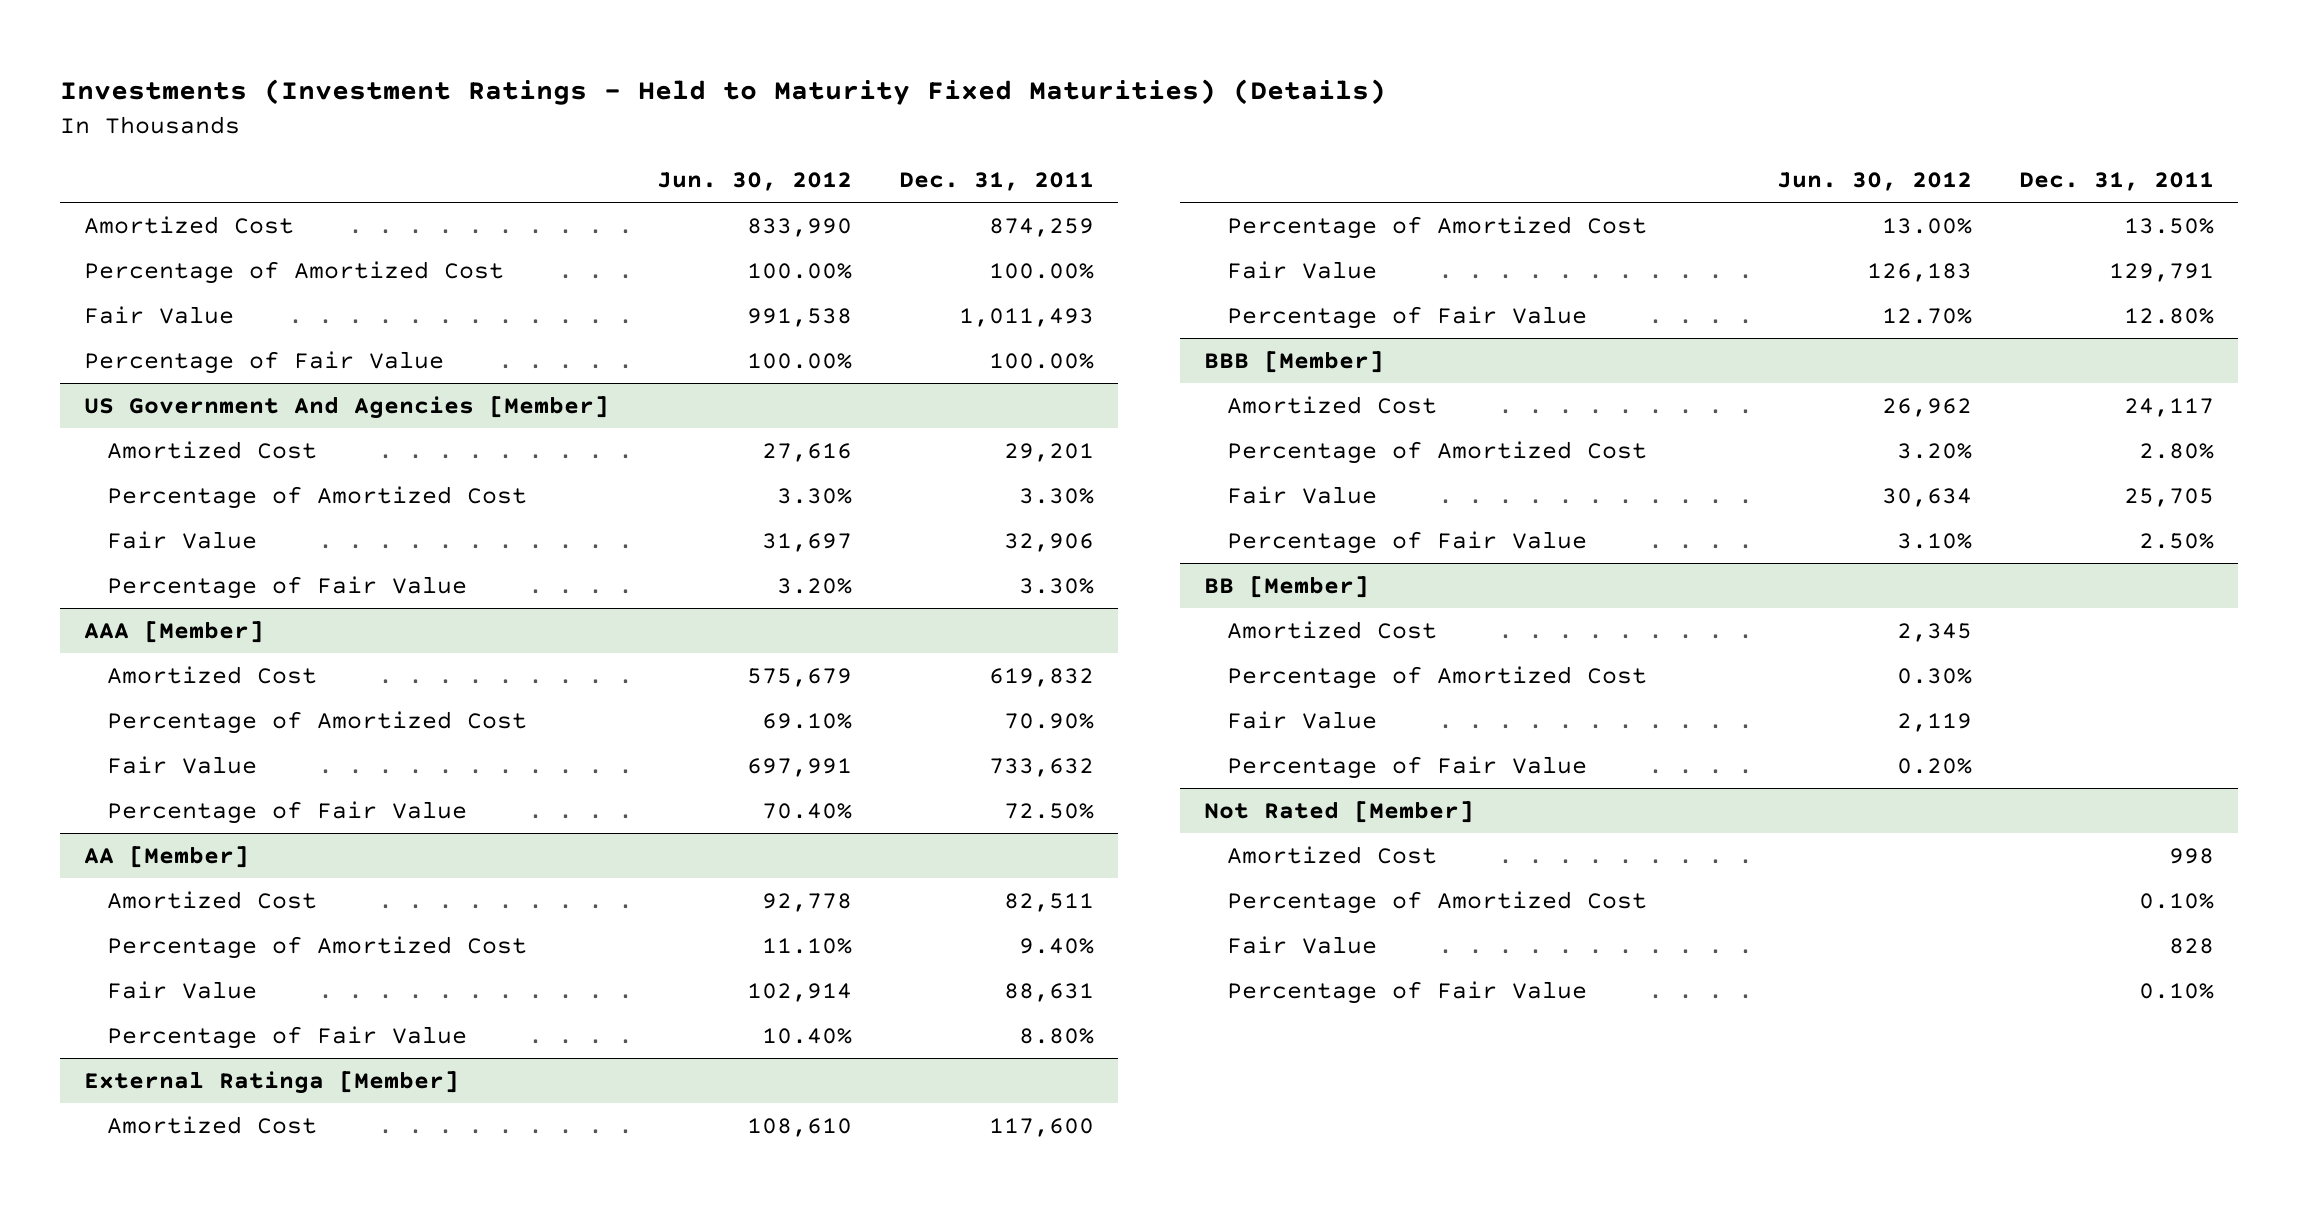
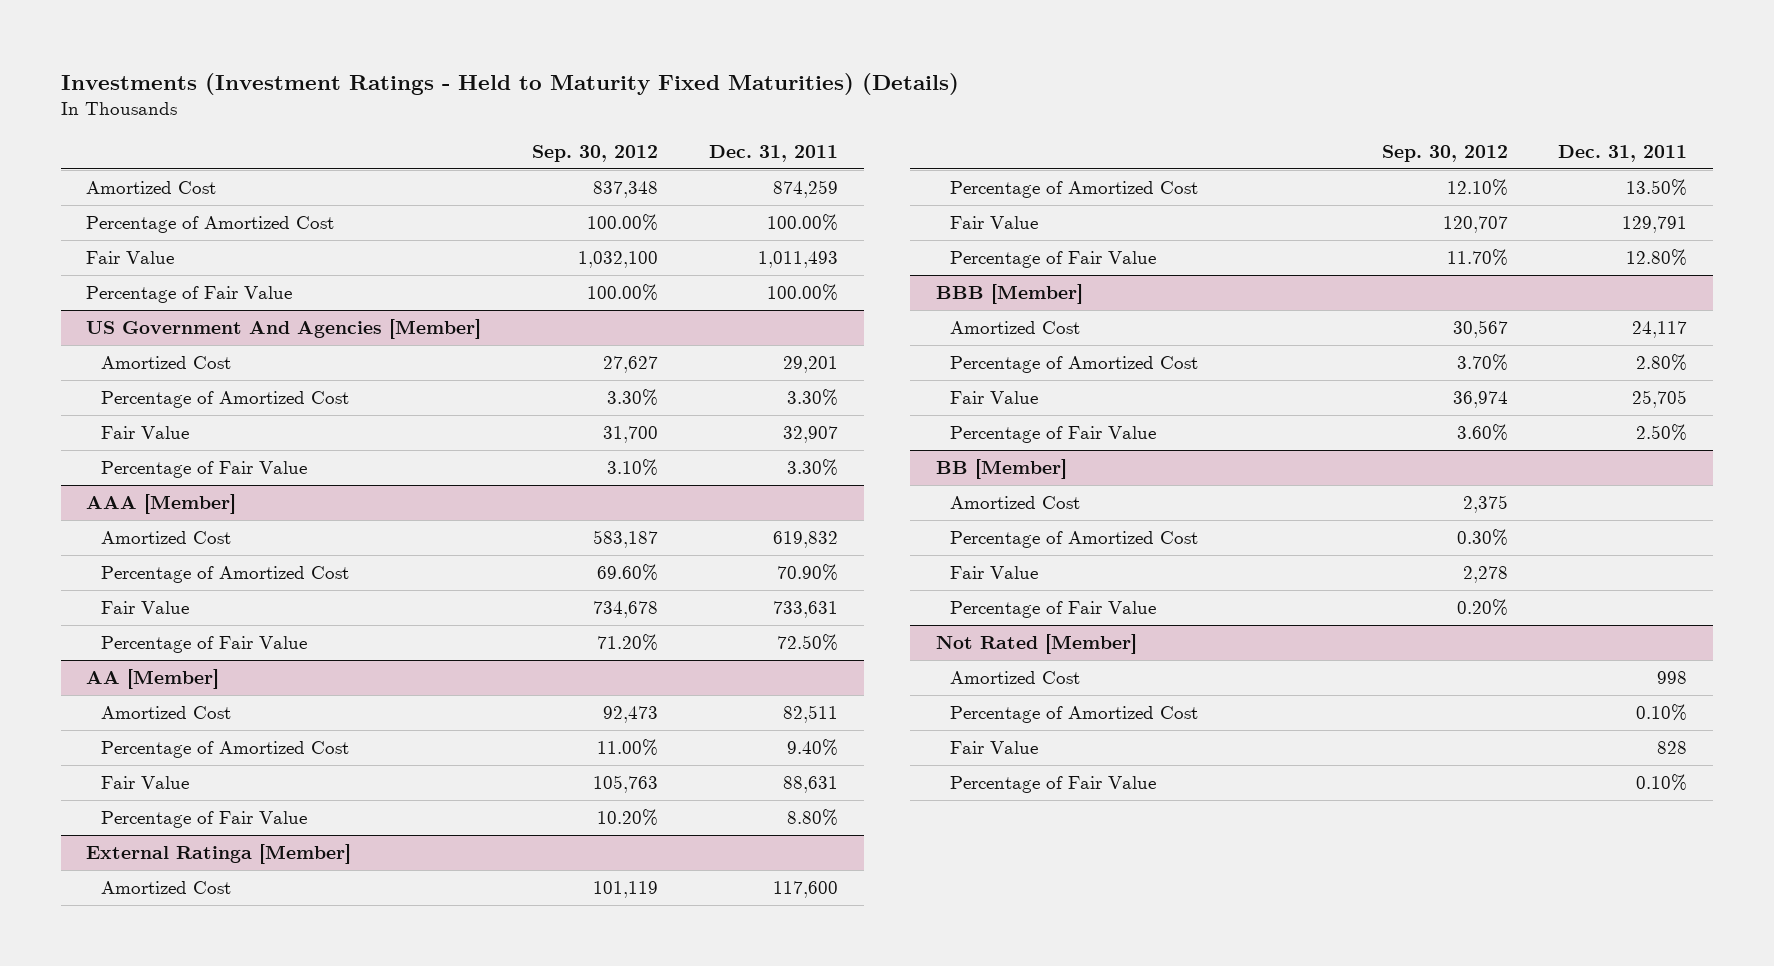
[656,172,852,192] Jun. 30, 2012 -> none
none -> [532,144,659,162] Sep. 30, 2012
[1004,532,1095,552] 32,906 -> [783,425,839,443] 32,907
[989,757,1095,777] 733,632 -> [773,600,839,618] 733,631

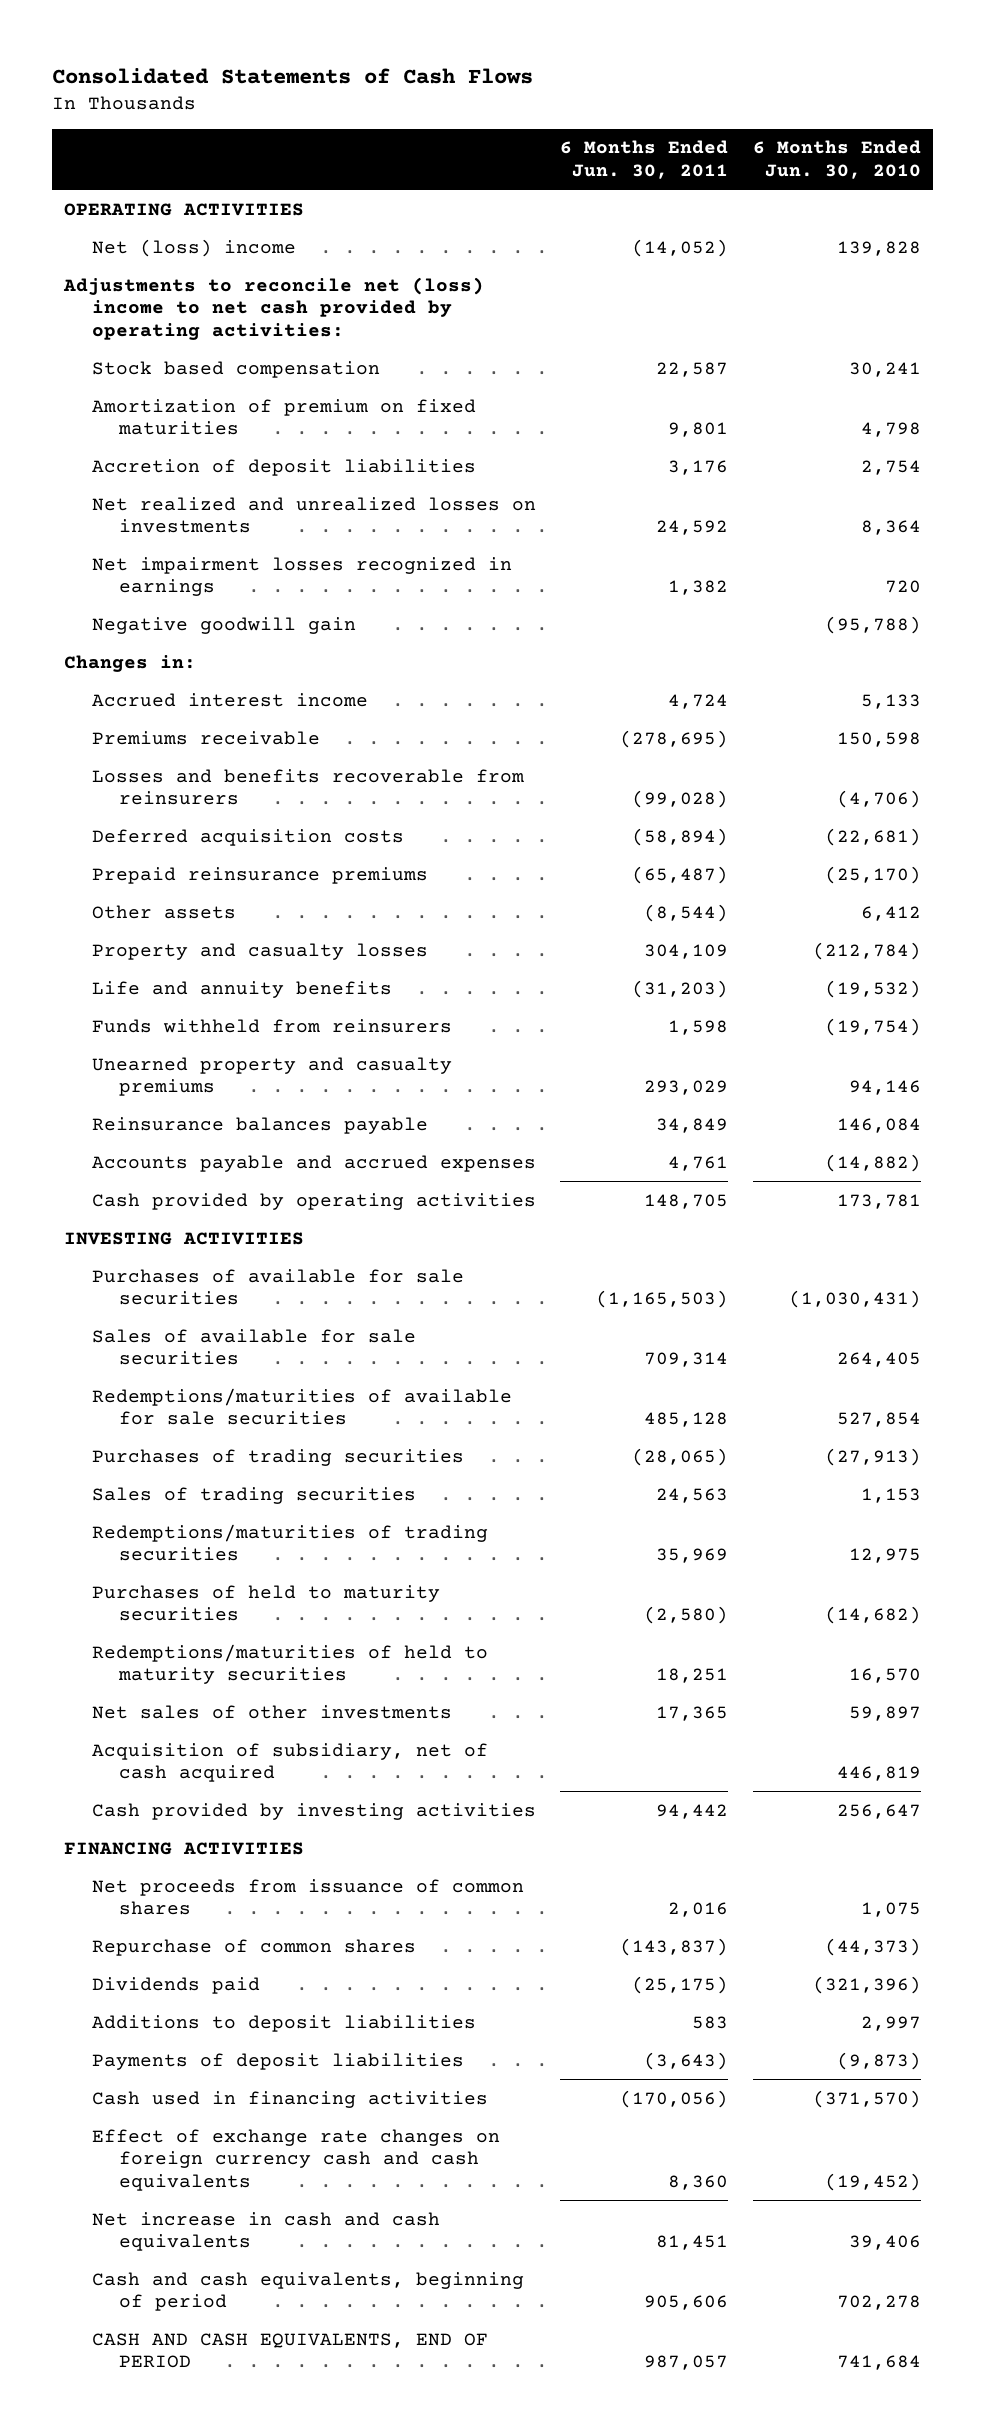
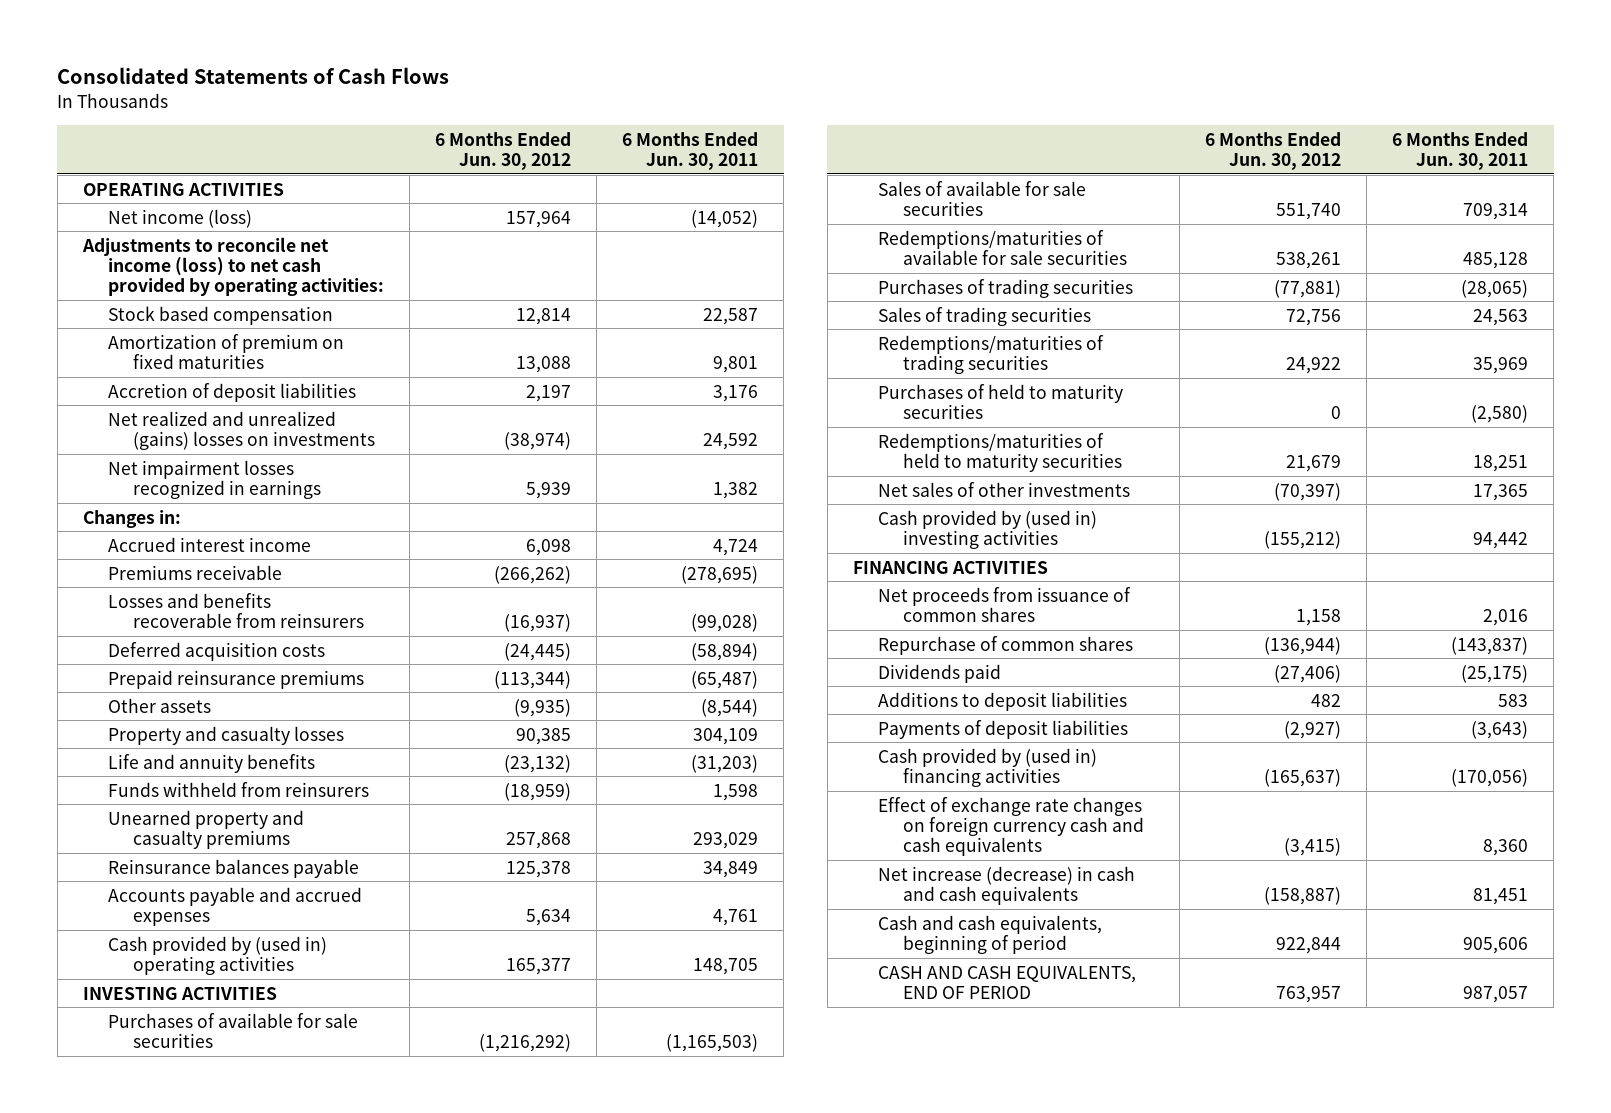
[752,140,921,180] 6 Months Ended Jun. 30, 2010 -> none
none -> [435,131,572,170] 6 Months Ended Jun. 30, 2012
[91,238,296,257] Net (loss) income -> [107,208,252,228] Net income (loss)
[63,276,485,341] Adjustments to reconcile net (loss) income to net cash provided by operating activities: -> [81,236,384,297] Adjustments to reconcile net income (loss) to net cash provided by operating activities:
[91,496,536,534] Net realized and unrealized losses on investments -> [107,410,375,450] Net realized and unrealized (gains) losses on investments
[91,616,356,634] Negative goodwill gain -> none
[91,1192,536,1210] Cash provided by operating activities -> [107,935,327,975] Cash provided by (used in) operating activities
[91,1742,488,1783] Acquisition of subsidiary, net of cash acquired -> none
[91,1802,536,1820] Cash provided by investing activities -> [877,509,1097,549] Cash provided by (used in) investing activities
[91,2090,488,2108] Cash used in financing activities -> [877,747,1097,787] Cash provided by (used in) financing activities
[91,2211,440,2252] Net increase in cash and cash equivalents -> [877,865,1135,905] Net increase (decrease) in cash and cash equivalents

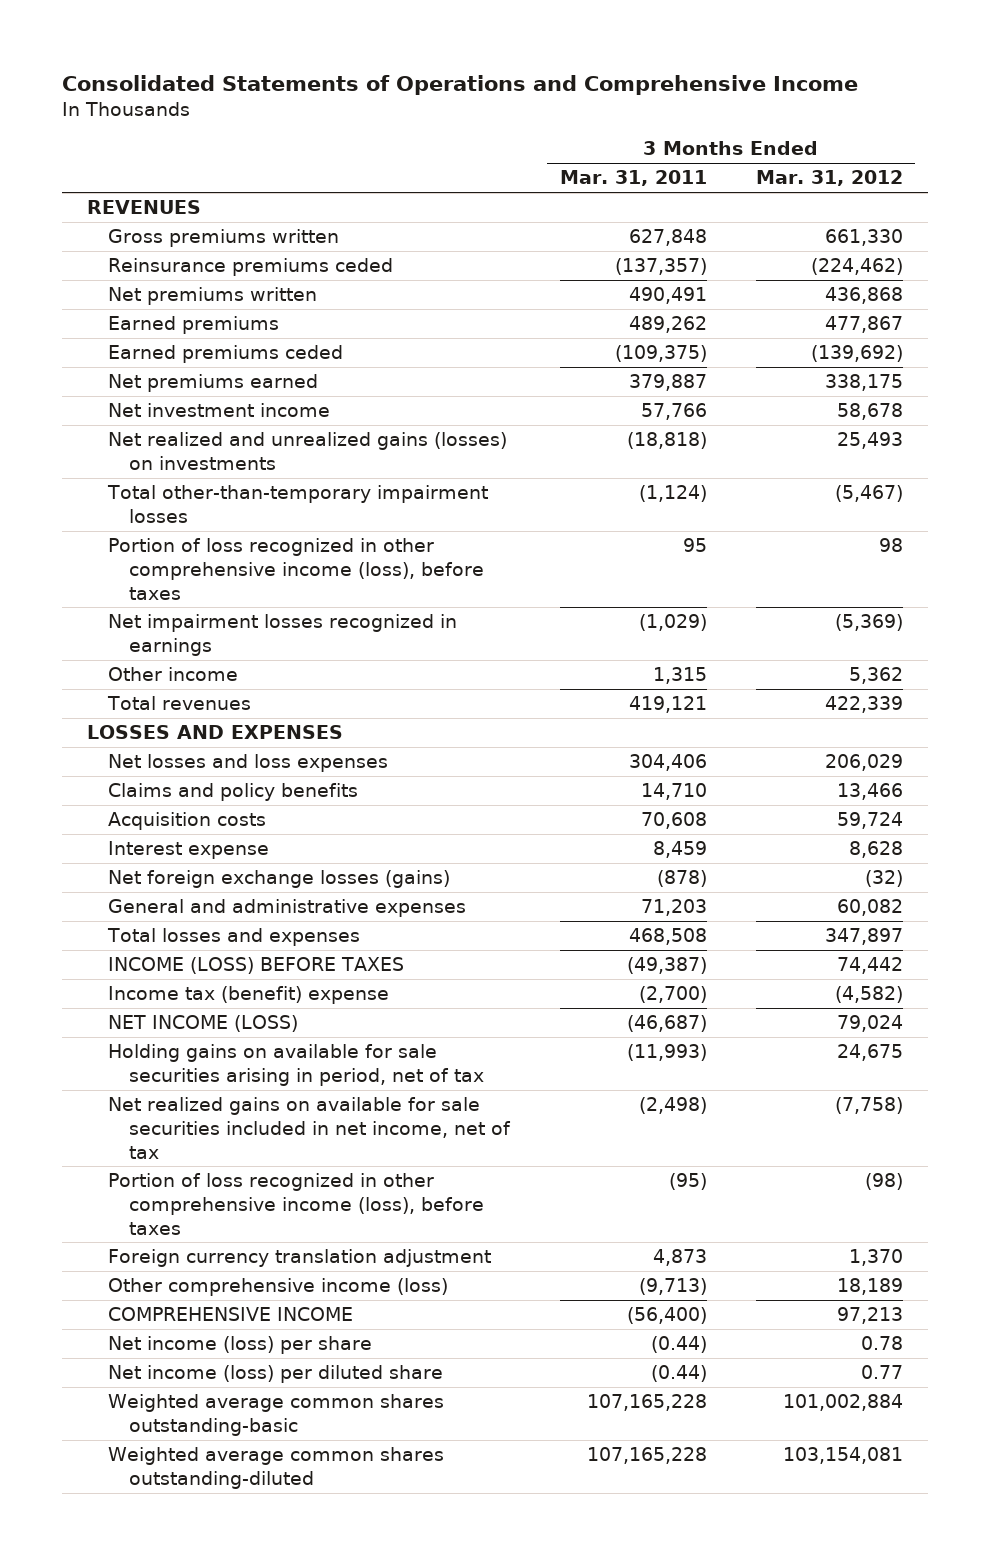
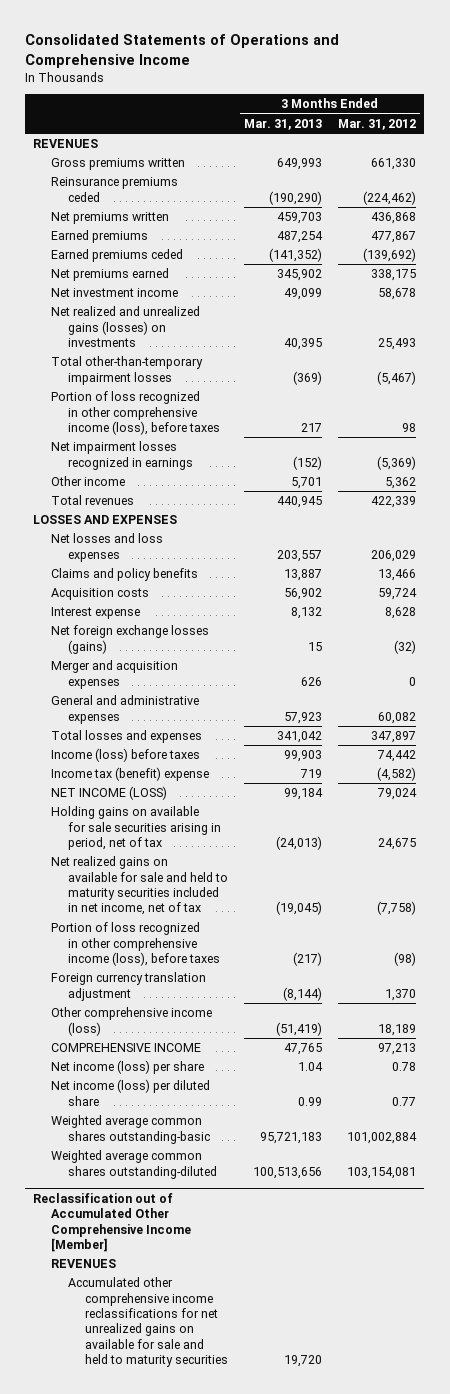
[559,170,707,187] Mar. 31, 2011 -> none
none -> [244,118,323,130] Mar. 31, 2013
none -> [50,660,178,689] Merger and acquisition expenses
[108,957,405,975] INCOME (LOSS) BEFORE TAXES -> [50,748,200,763] Income (loss) before taxes
[108,1097,512,1159] Net realized gains on available for sale securities included in net income, net of tax -> [50,856,228,916] Net realized gains on available for sale and held to maturity securities included in net income, net of tax
none -> [33,1192,191,1253] Reclassification out of Accumulated Other Comprehensive Income [Member]
none -> [50,1259,116,1269] REVENUES
none -> [67,1277,229,1368] Accumulated other comprehensive income reclassifications for net unrealized gains on available for sale and held to maturity securities

